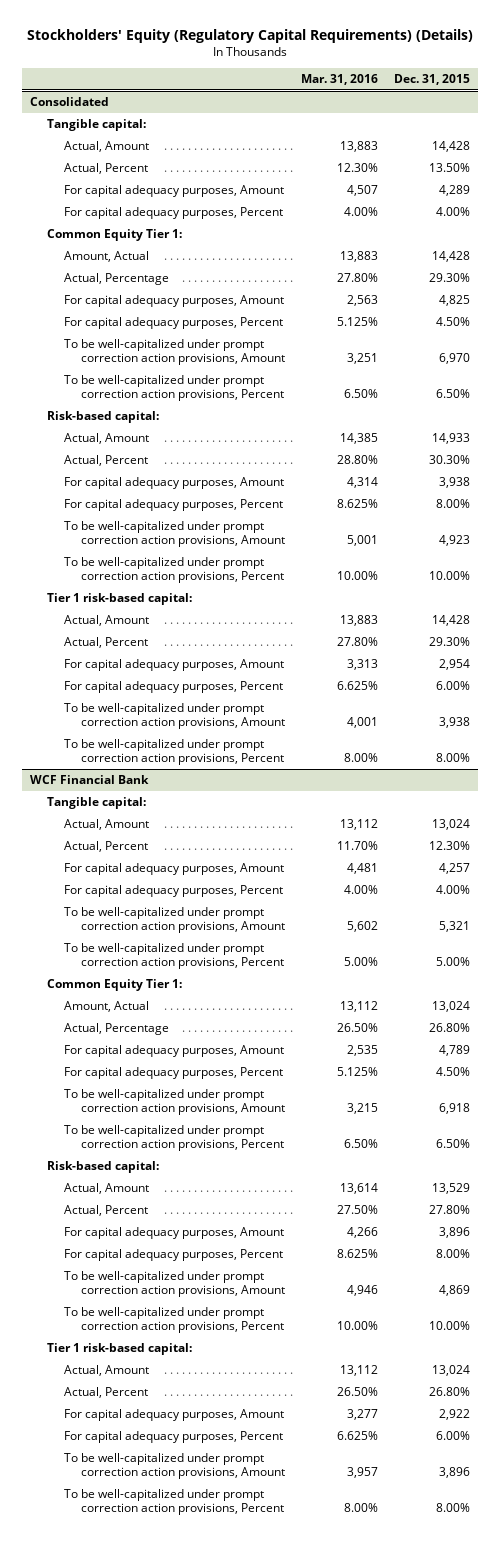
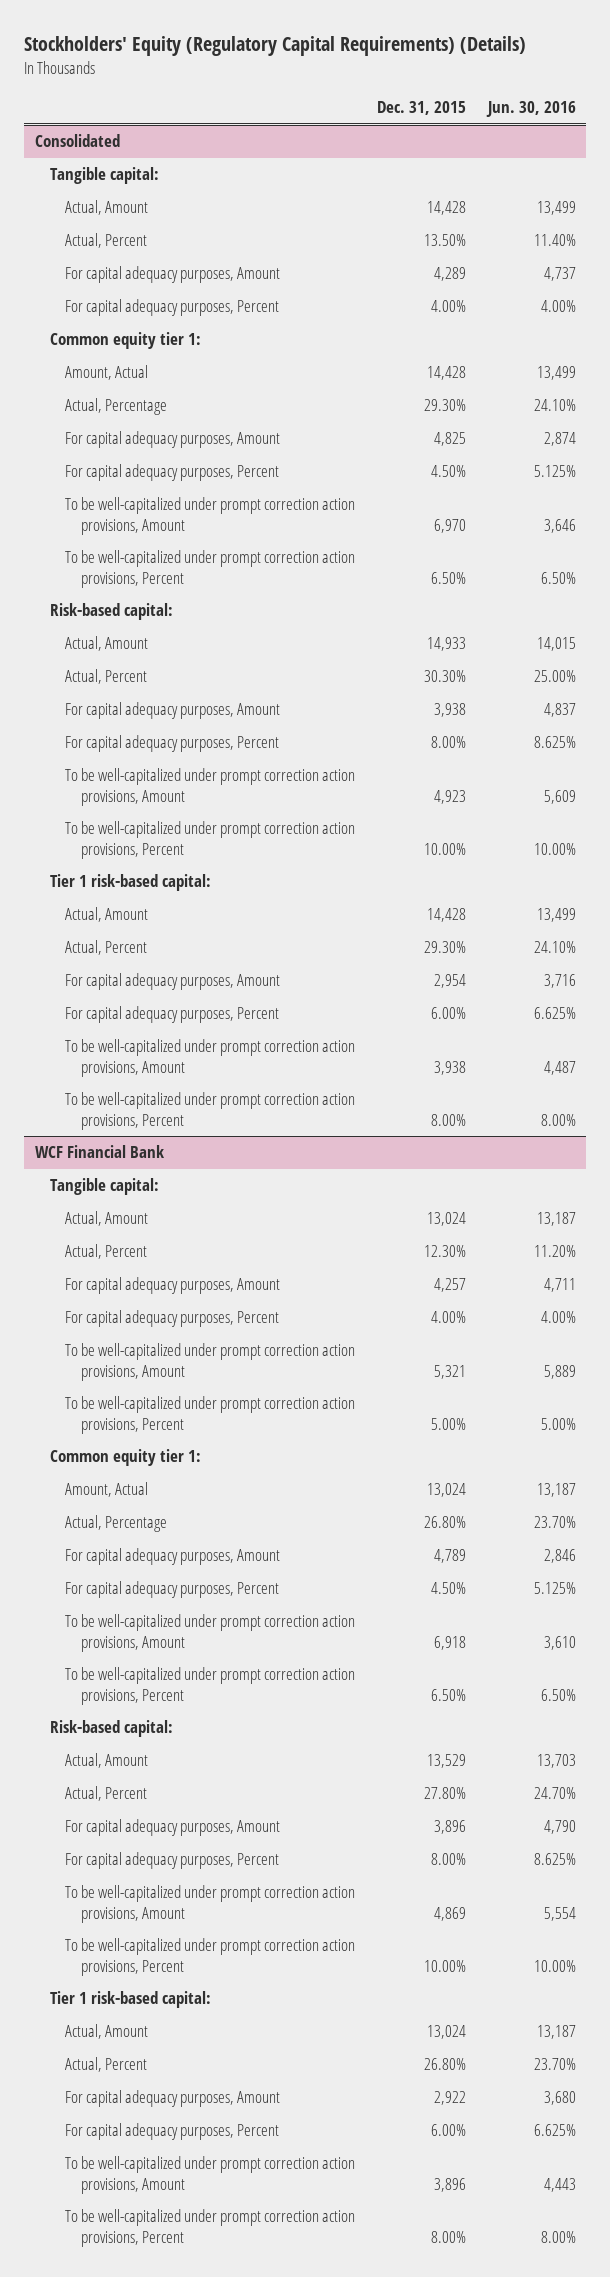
[301,73,379,85] Mar. 31, 2016 -> none
none -> [485,101,576,118] Jun. 30, 2016
[46,229,182,242] Common Equity Tier 1: -> [50,332,202,350] Common equity tier 1:
[46,979,182,992] Common Equity Tier 1: -> [50,1449,202,1467] Common equity tier 1:

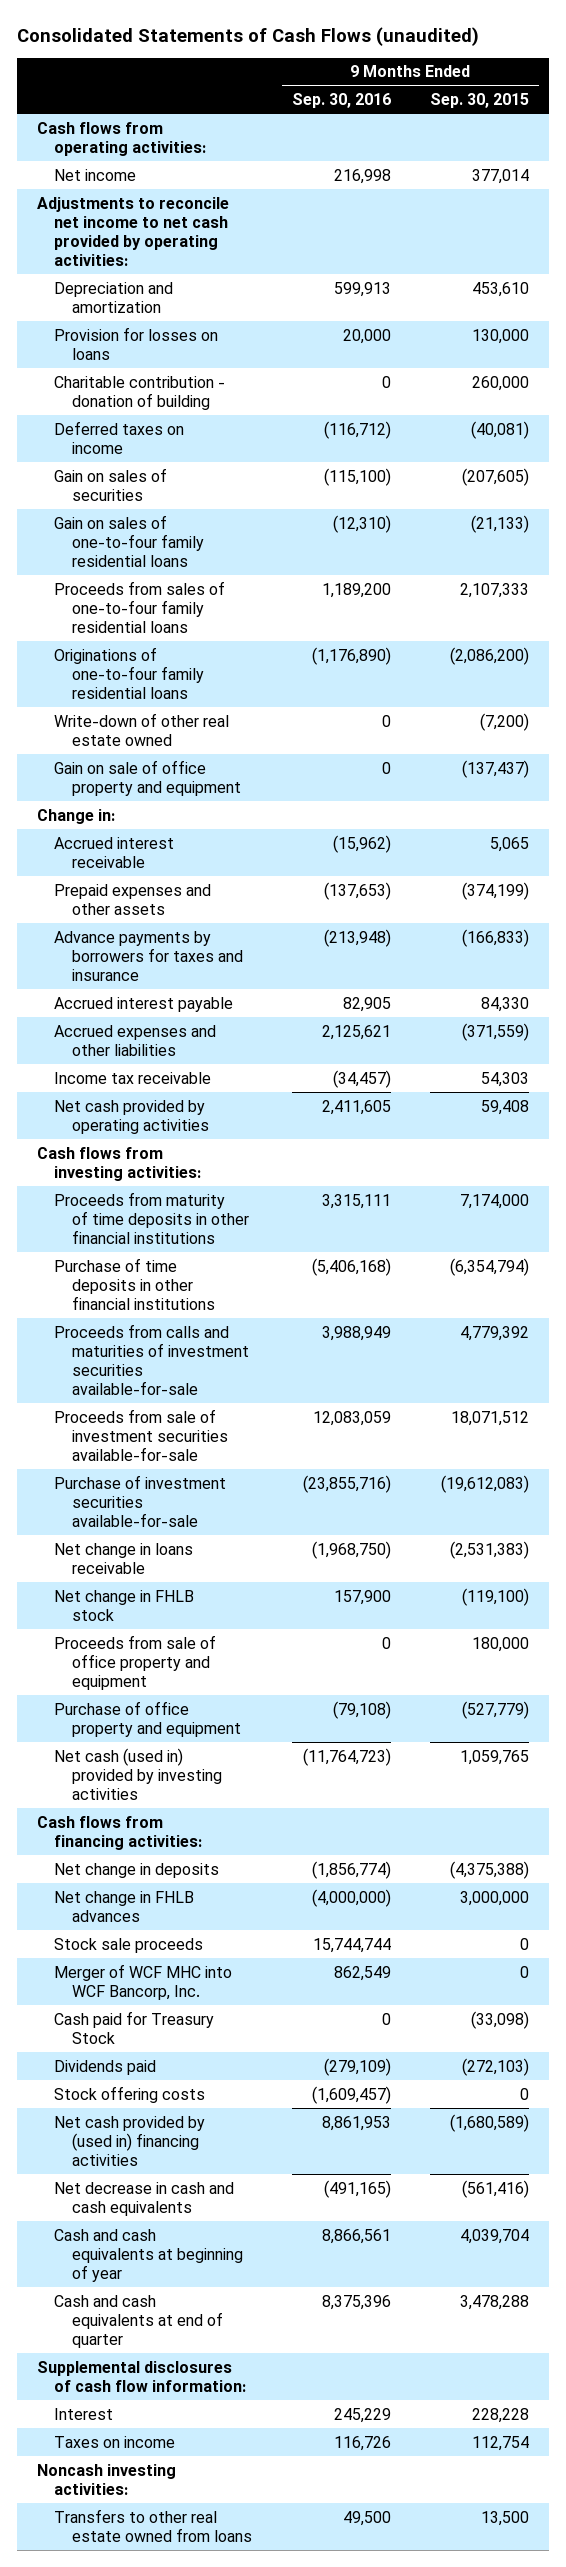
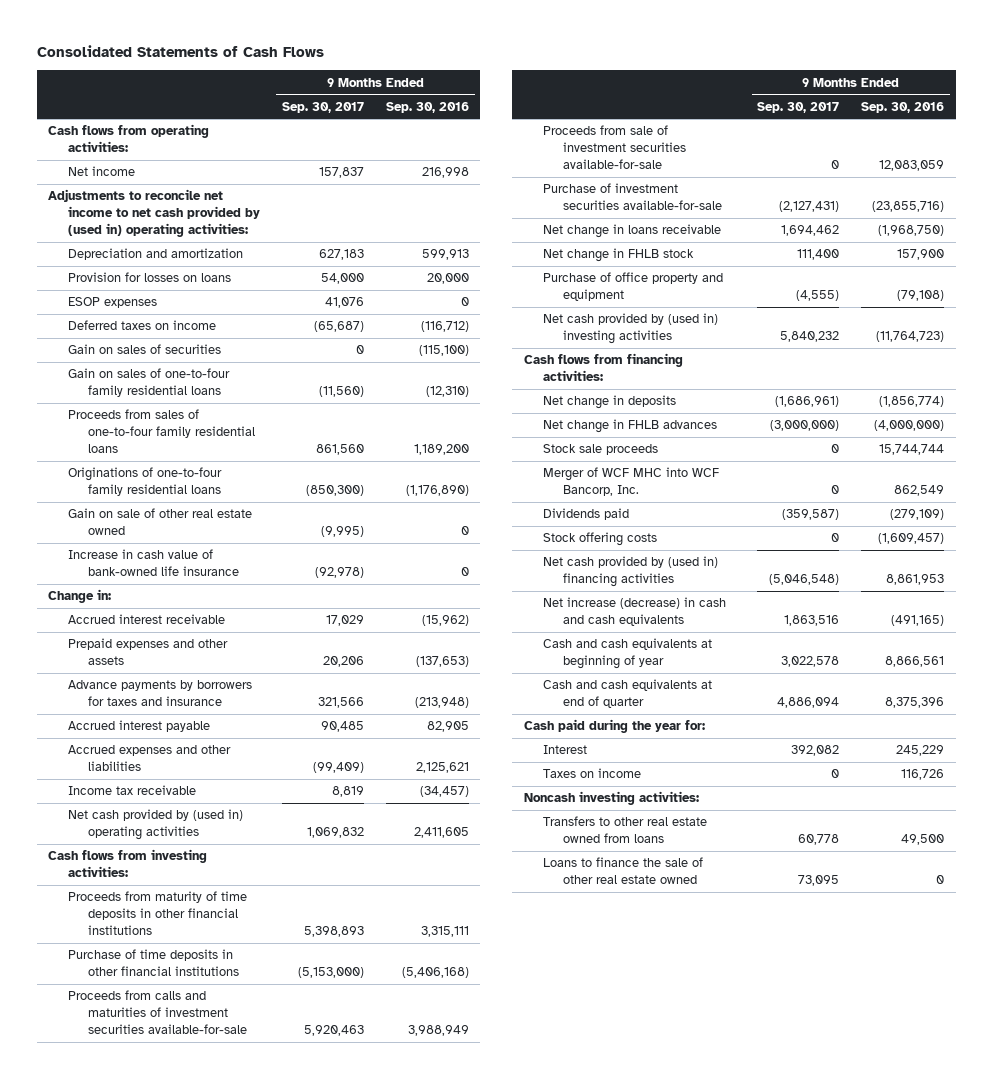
[16,26,479,46] Consolidated Statements of Cash Flows (unaudited) -> [37,45,325,58] Consolidated Statements of Cash Flows
[430,93,530,109] Sep. 30, 2015 -> none
none -> [281,101,364,113] Sep. 30, 2017
[36,196,229,266] Adjustments to reconcile net income to net cash provided by operating activities: -> [48,189,260,237] Adjustments to reconcile net income to net cash provided by (used in) operating activities:
[54,375,226,410] Charitable contribution - donation of building -> none
none -> [67,297,157,309] ESOP expenses
[54,759,241,796] Gain on sale of office property and equipment -> none
[54,712,230,746] Write-down of other real estate owned -> [67,508,252,536] Gain on sale of other real estate owned
none -> [67,549,239,577] Increase in cash value of bank-owned life insurance
[54,1099,209,1134] Net cash provided by operating activities -> [67,809,243,841] Net cash provided by (used in) operating activities
[54,1634,217,1690] Proceeds from sale of office property and equipment -> none
[54,1747,222,1800] Net cash (used in) provided by investing activities -> [543,313,719,345] Net cash provided by (used in) investing activities
[54,2010,215,2044] Cash paid for Treasury Stock -> none
[54,2181,235,2216] Net decrease in cash and cash equivalents -> [543,597,727,627] Net increase (decrease) in cash and cash equivalents
[36,2360,247,2392] Supplemental disclosures of cash flow information: -> none
none -> [523,719,705,734] Cash paid during the year for:
none -> [543,857,704,885] Loans to finance the sale of other real estate owned

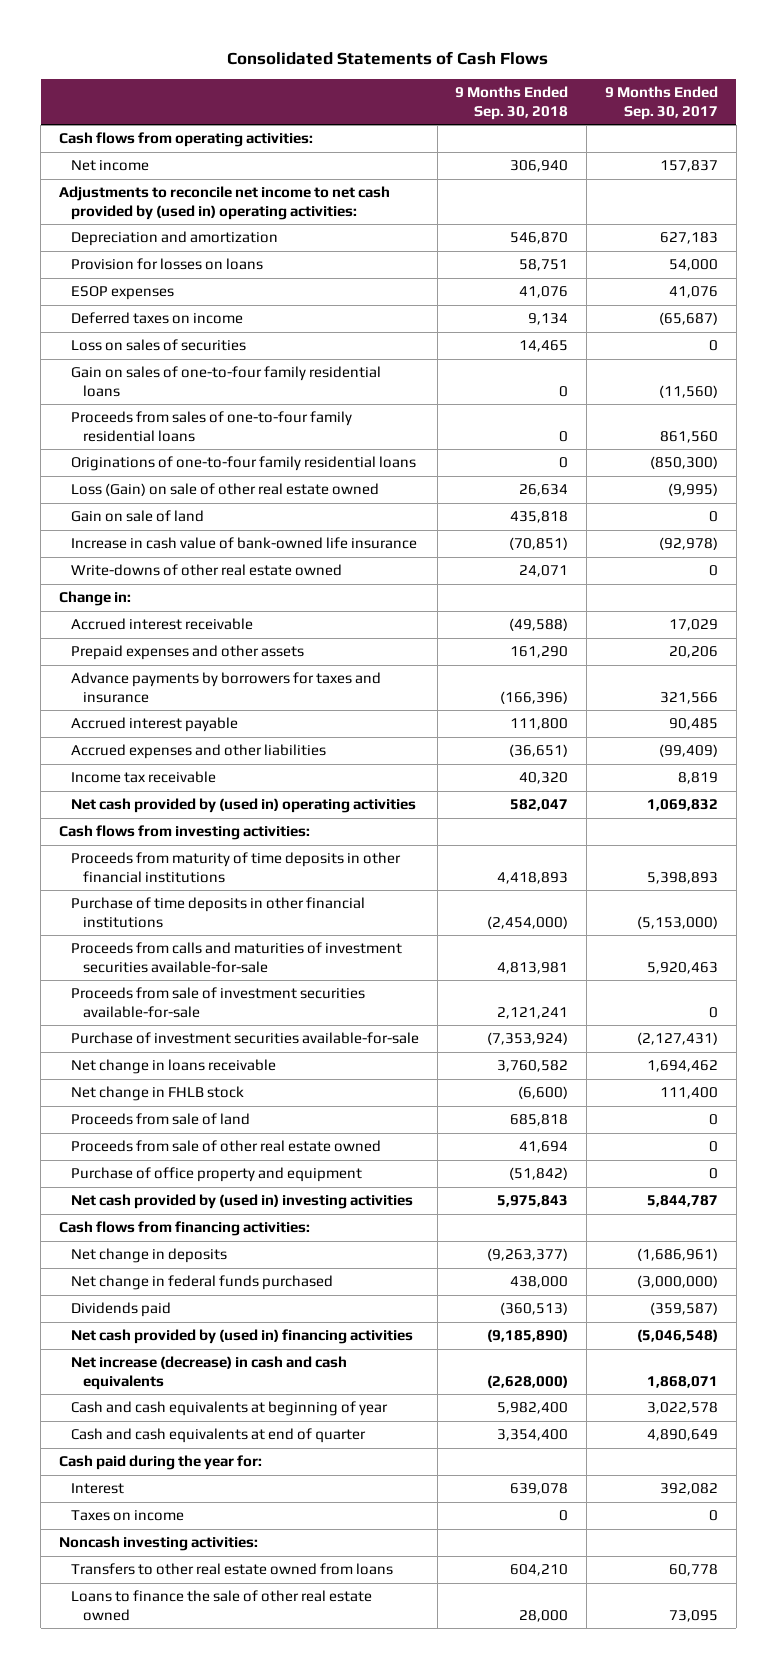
[386,101,470,113] Sep. 30, 2016 -> none
none -> [455,86,569,120] 9 Months Ended Sep. 30, 2018
[67,344,221,355] Gain on sales of securities -> [70,339,246,352] Loss on sales of securities
[67,508,252,536] Gain on sale of other real estate owned -> [70,483,379,497] Loss (Gain) on sale of other real estate owned
none -> [70,510,204,523] Gain on sale of land
none -> [70,564,342,577] Write-downs of other real estate owned
none -> [70,1113,250,1126] Proceeds from sale of land
none -> [70,1140,381,1153] Proceeds from sale of other real estate owned
[796,290,840,302] (4,555) -> [708,1168,718,1180] 0
[780,331,840,343] 5,840,232 -> [646,1195,718,1208] 5,844,787
[543,419,718,434] Net change in FHLB advances -> none
[543,444,659,456] Stock sale proceeds -> none
[543,467,720,497] Merger of WCF MHC into WCF Bancorp, Inc. -> none
none -> [70,1275,333,1291] Net change in federal funds purchased
[543,532,658,547] Stock offering costs -> none
[784,615,840,627] 1,863,516 -> [646,1375,718,1388] 1,868,071
[777,697,840,709] 4,886,094 -> [646,1429,718,1442] 4,890,649

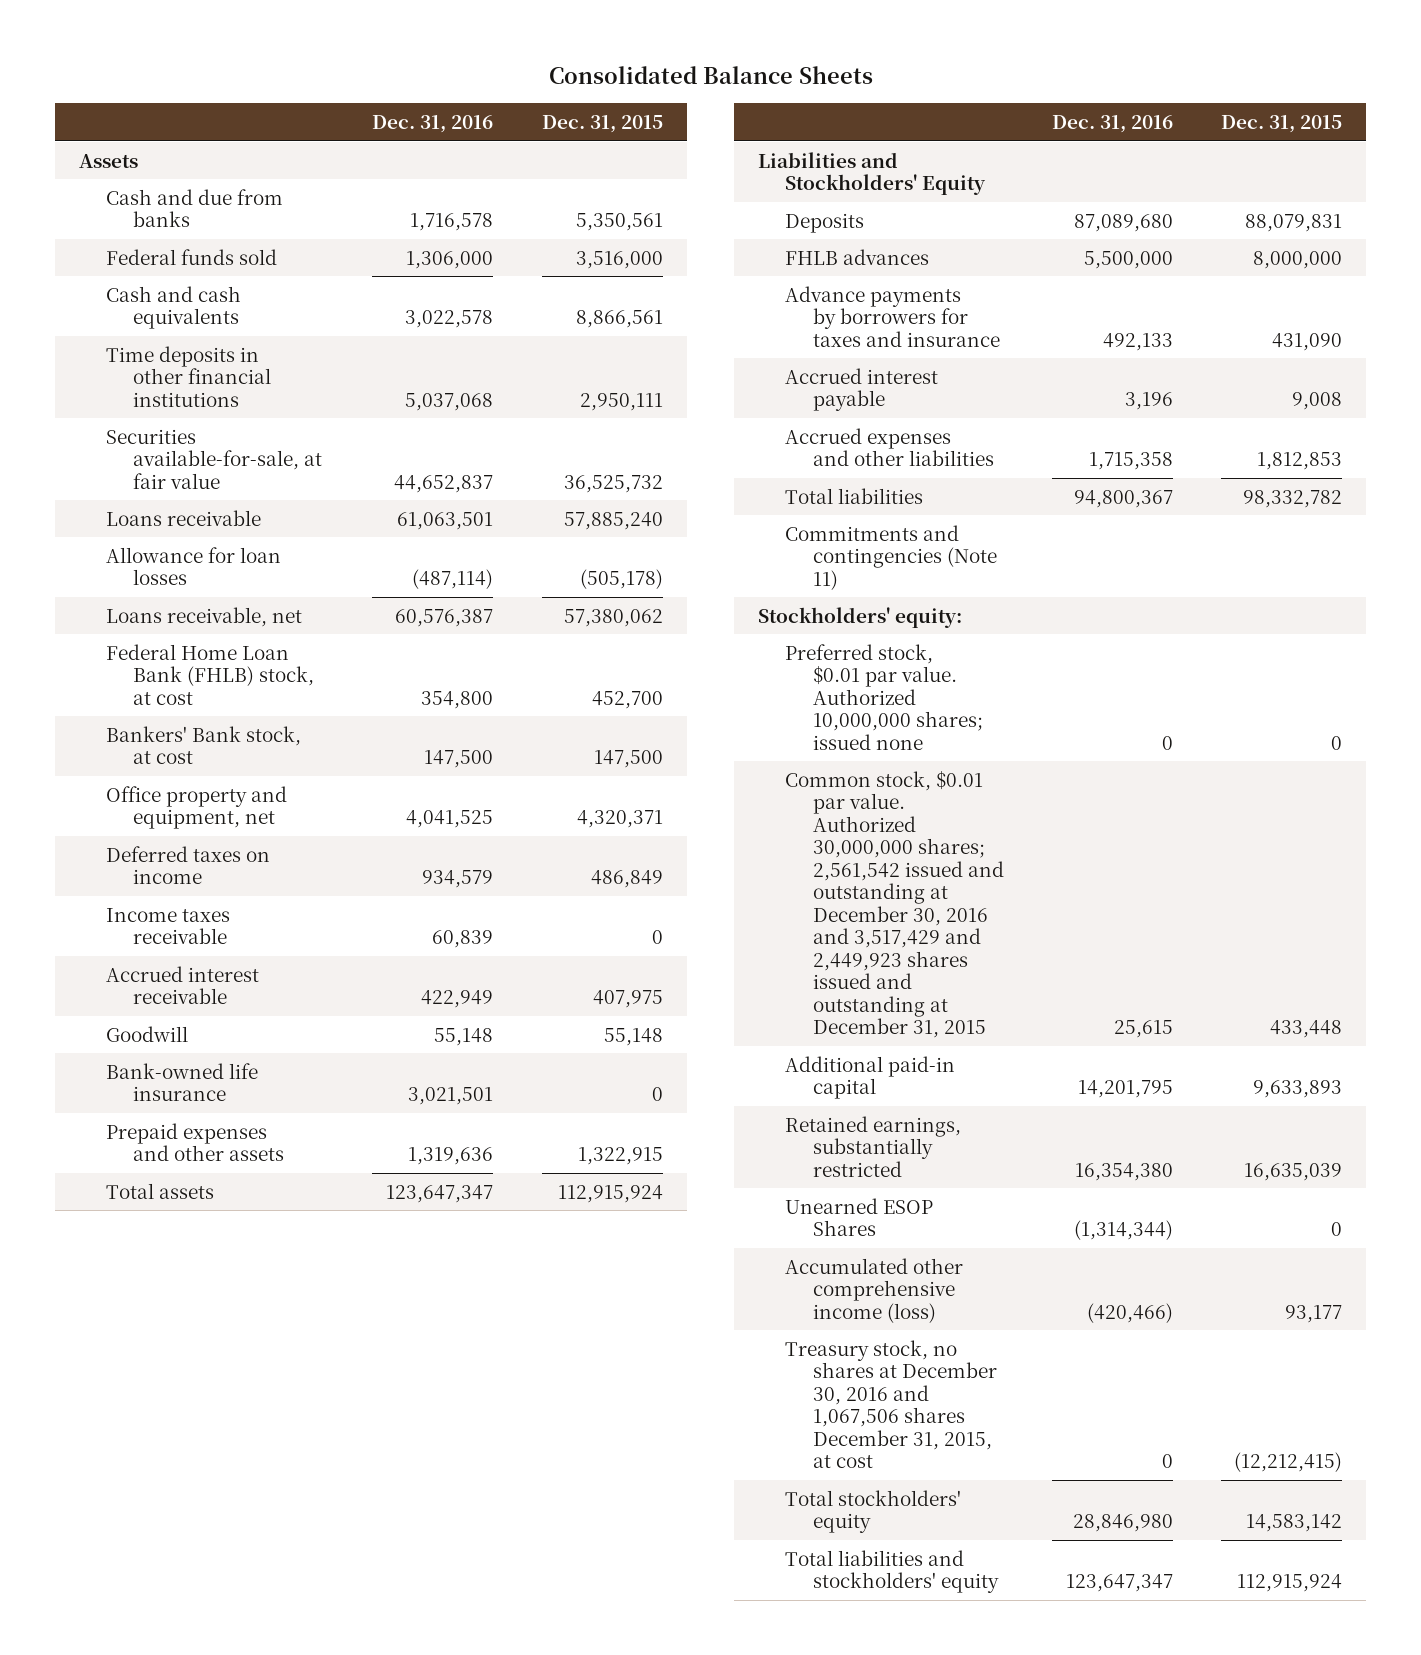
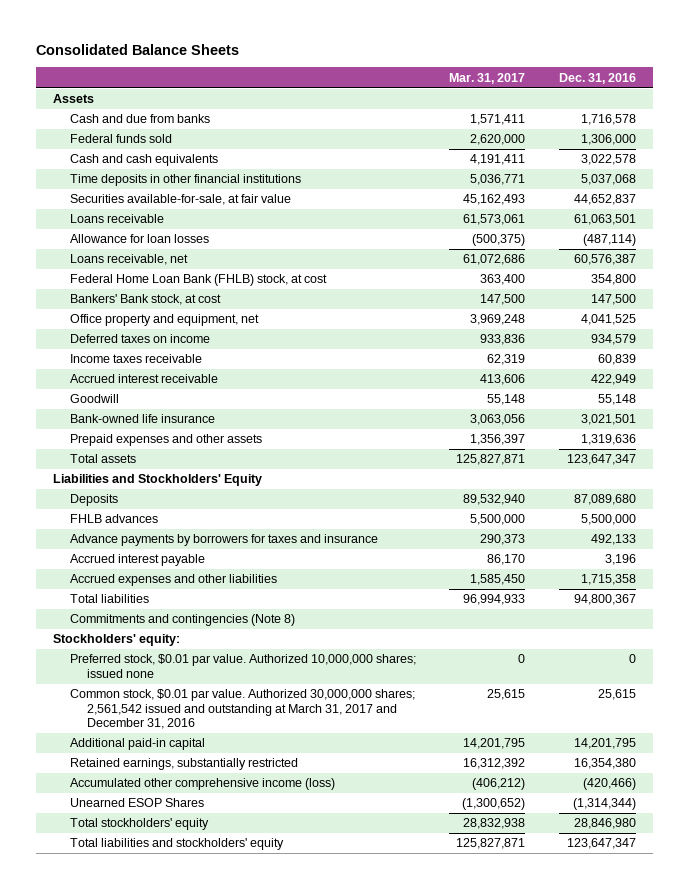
[541,115,663,134] Dec. 31, 2015 -> none
none -> [449,72,526,84] Mar. 31, 2017
[785,524,997,590] Commitments and contingencies (Note 11) -> [69,614,295,627] Commitments and contingencies (Note 8)
[785,770,1004,1039] Common stock, $0.01 par value. Authorized 30,000,000 shares; 2,561,542 issued and outstanding at December 30, 2016 and 3,517,429 and 2,449,923 shares issued and outstanding at December 31, 2015 -> [69,689,415,730] Common stock, $0.01 par value. Authorized 30,000,000 shares; 2,561,542 issued and outstanding at March 31, 2017 and December 31, 2016
[785,1339,997,1469] Treasury stock, no shares at December 30, 2016 and 1,067,506 shares December 31, 2015, at cost -> none
[785,1197,934,1237] Unearned ESOP Shares -> [69,798,204,808] Unearned ESOP Shares

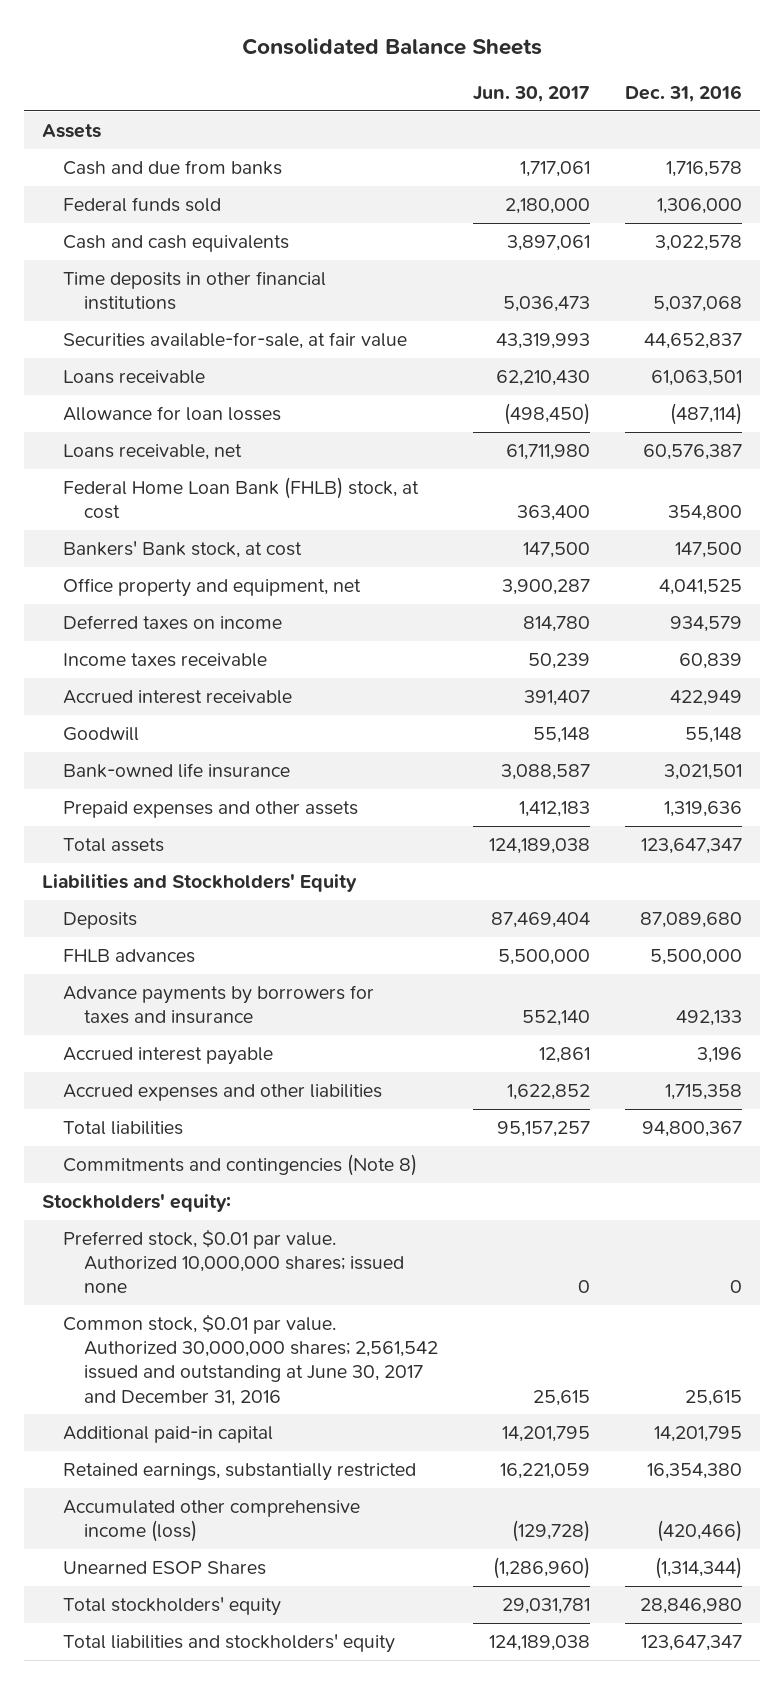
[449,72,526,84] Mar. 31, 2017 -> none
none -> [472,85,590,102] Jun. 30, 2017
[69,689,415,730] Common stock, $0.01 par value. Authorized 30,000,000 shares; 2,561,542 issued and outstanding at March 31, 2017 and December 31, 2016 -> [62,1313,438,1406] Common stock, $0.01 par value. Authorized 30,000,000 shares; 2,561,542 issued and outstanding at June 30, 2017 and December 31, 2016

